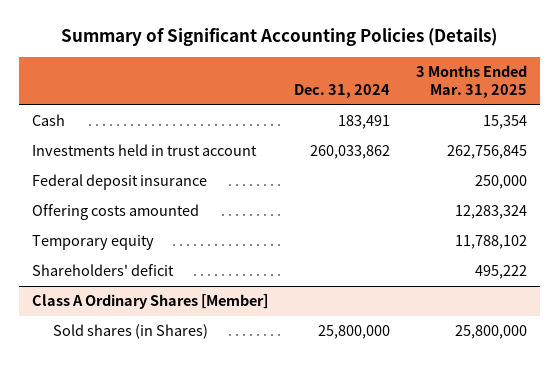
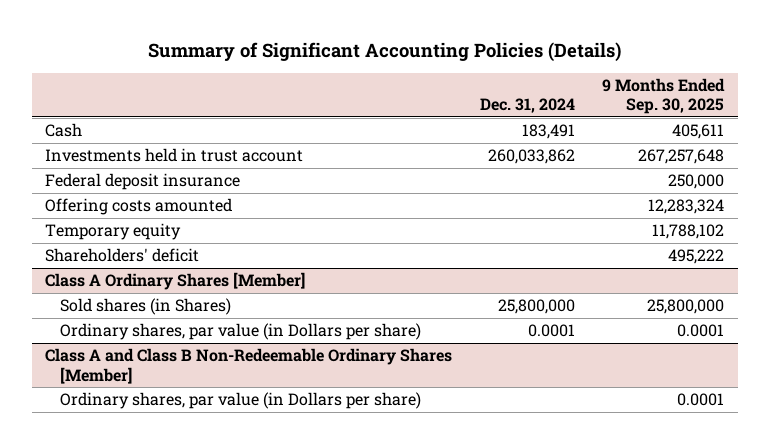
[415,64,527,99] 3 Months Ended Mar. 31, 2025 -> none
none -> [602,77,726,115] 9 Months Ended Sep. 30, 2025
none -> [59,323,421,341] Ordinary shares, par value (in Dollars per share)
none -> [45,348,453,384] Class A and Class B Non-Redeemable Ordinary Shares [Member]
none -> [59,392,421,410] Ordinary shares, par value (in Dollars per share)

